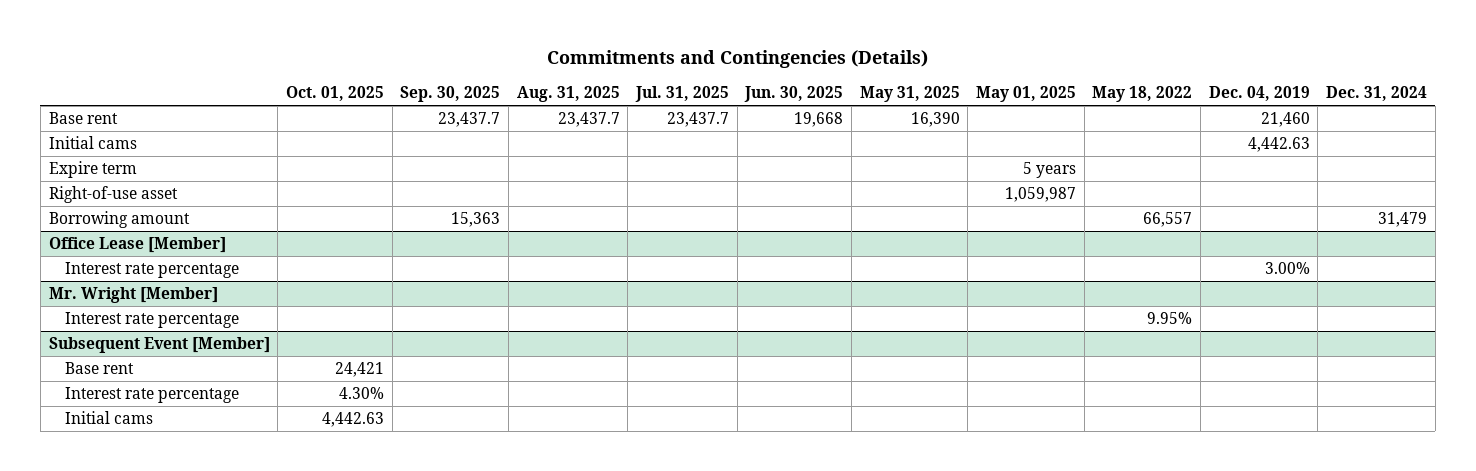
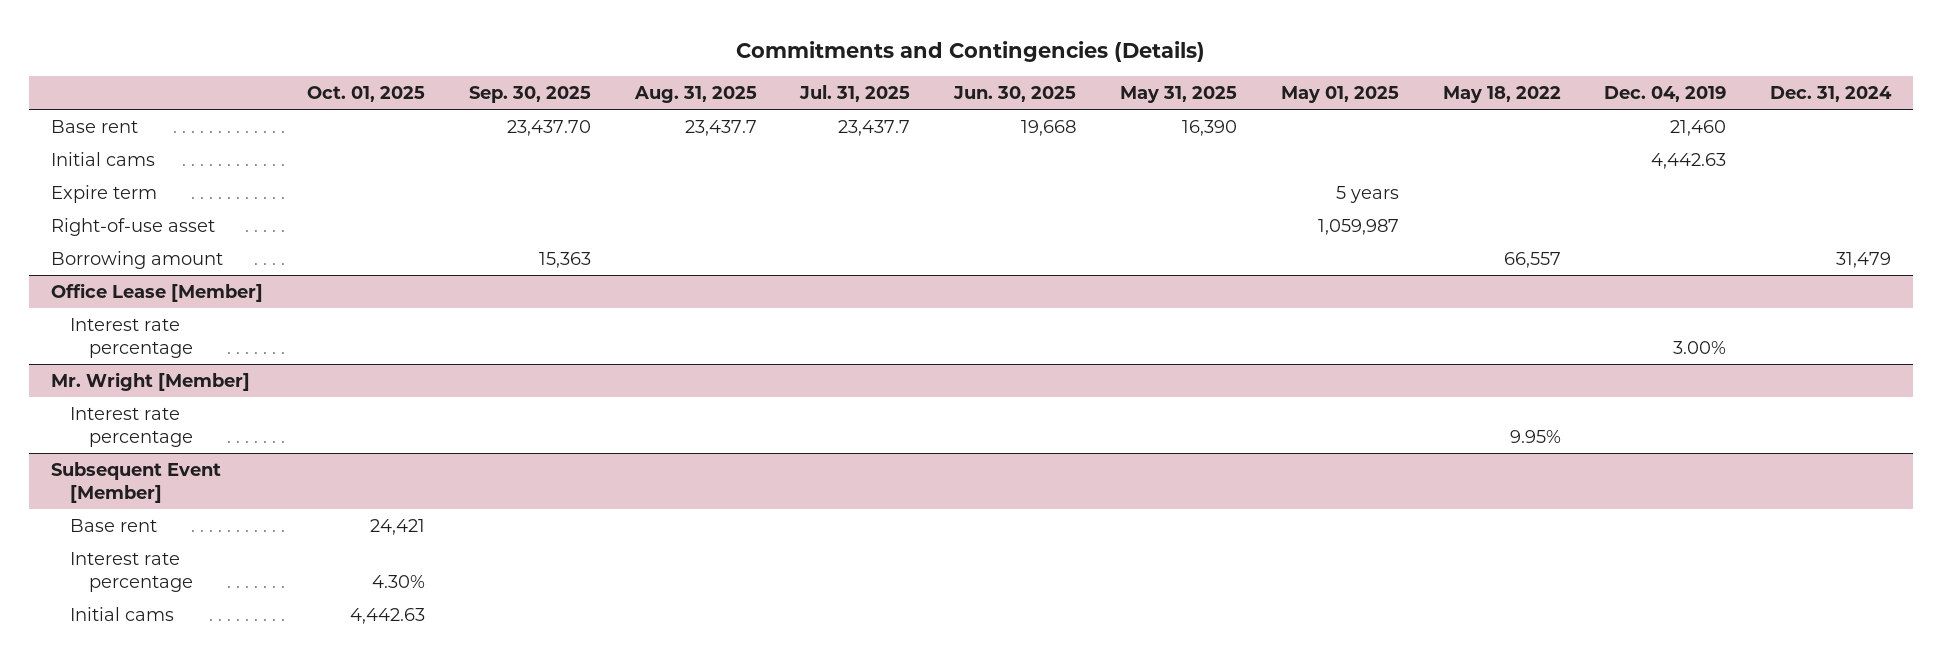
[438,112,501,128] 23,437.7 -> [506,120,591,137] 23,437.70

